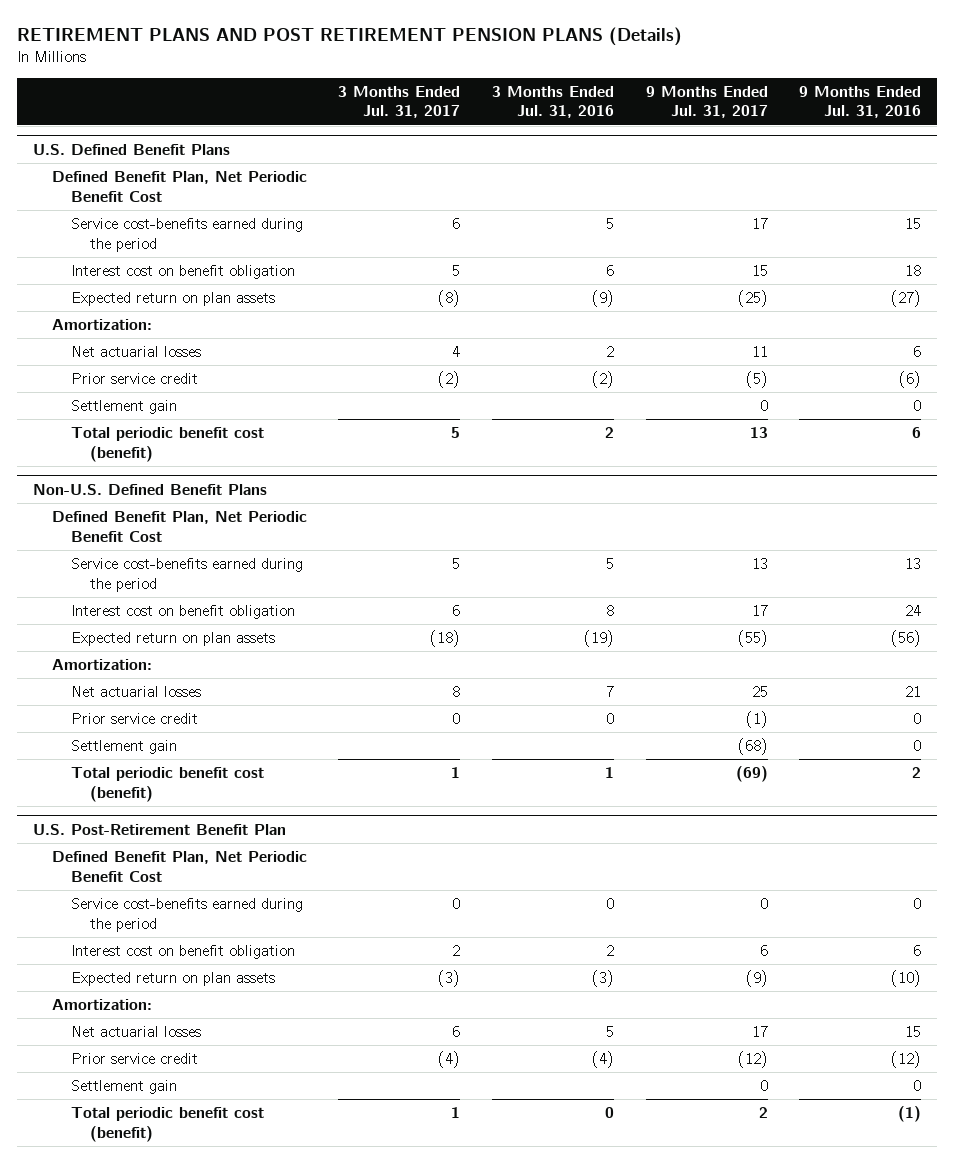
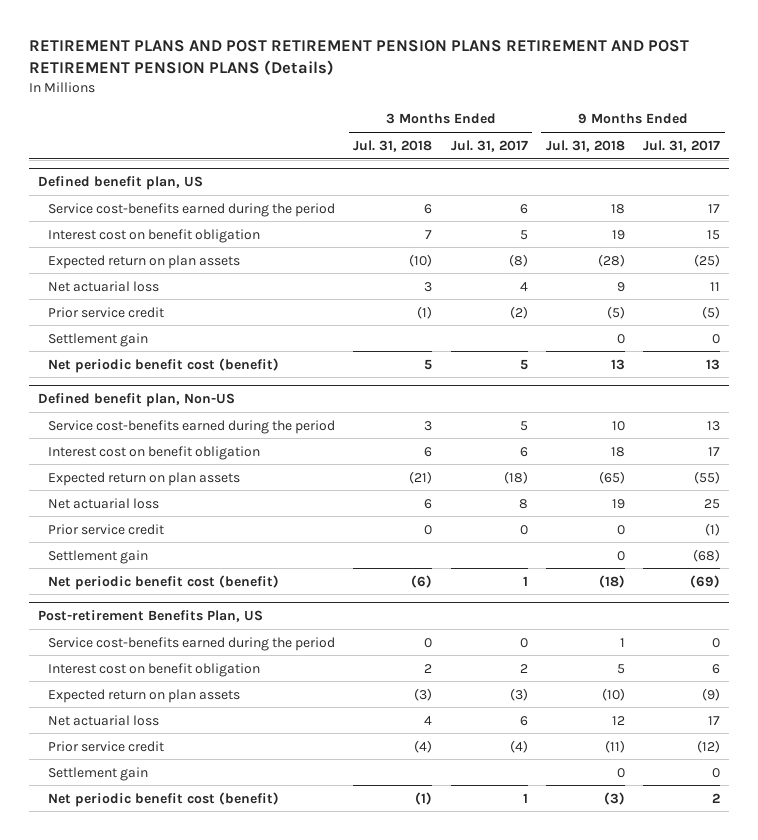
[17,27,683,47] RETIREMENT PLANS AND POST RETIREMENT PENSION PLANS (Details) -> [28,39,689,75] RETIREMENT PLANS AND POST RETIREMENT PENSION PLANS RETIREMENT AND POST RETIREMENT PENSION PLANS (Details)
[491,85,614,119] 3 Months Ended Jul. 31, 2016 -> none
[799,85,922,119] 9 Months Ended Jul. 31, 2016 -> none
none -> [353,139,433,152] Jul. 31, 2018
none -> [545,139,625,152] Jul. 31, 2018
[51,171,307,202] Defined Benefit Plan, Net Periodic Benefit Cost -> none
[33,143,231,155] U.S. Defined Benefit Plans -> [37,176,203,191] Defined benefit plan, US
[51,319,152,331] Amortization: -> none
[70,346,201,358] Net actuarial losses -> [48,280,160,292] Net actuarial loss
[51,511,307,542] Defined Benefit Plan, Net Periodic Benefit Cost -> none
[70,427,264,462] Total periodic benefit cost (benefit) -> [48,357,280,373] Net periodic benefit cost (benefit)
[33,483,268,495] Non-U.S. Defined Benefit Plans -> [37,393,235,408] Defined benefit plan, Non-US
[51,659,152,671] Amortization: -> none
[70,686,201,698] Net actuarial losses -> [48,497,160,509] Net actuarial loss
[51,851,307,882] Defined Benefit Plan, Net Periodic Benefit Cost -> none
[70,767,264,802] Total periodic benefit cost (benefit) -> [48,574,280,590] Net periodic benefit cost (benefit)
[33,823,287,835] U.S. Post-Retirement Benefit Plan -> [37,610,263,623] Post-retirement Benefits Plan, US
[51,999,152,1011] Amortization: -> none
[70,1026,201,1038] Net actuarial losses -> [48,714,160,726] Net actuarial loss
[70,1107,264,1142] Total periodic benefit cost (benefit) -> [48,791,280,807] Net periodic benefit cost (benefit)

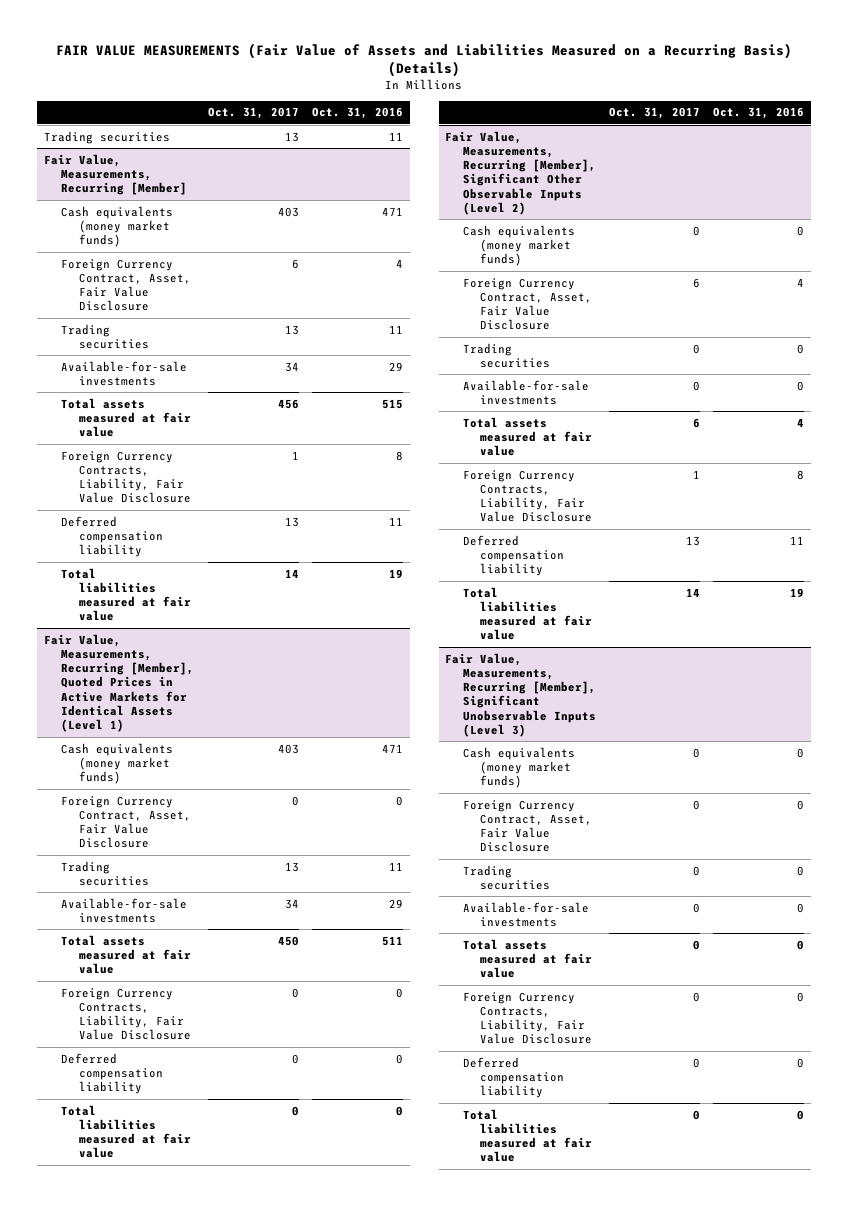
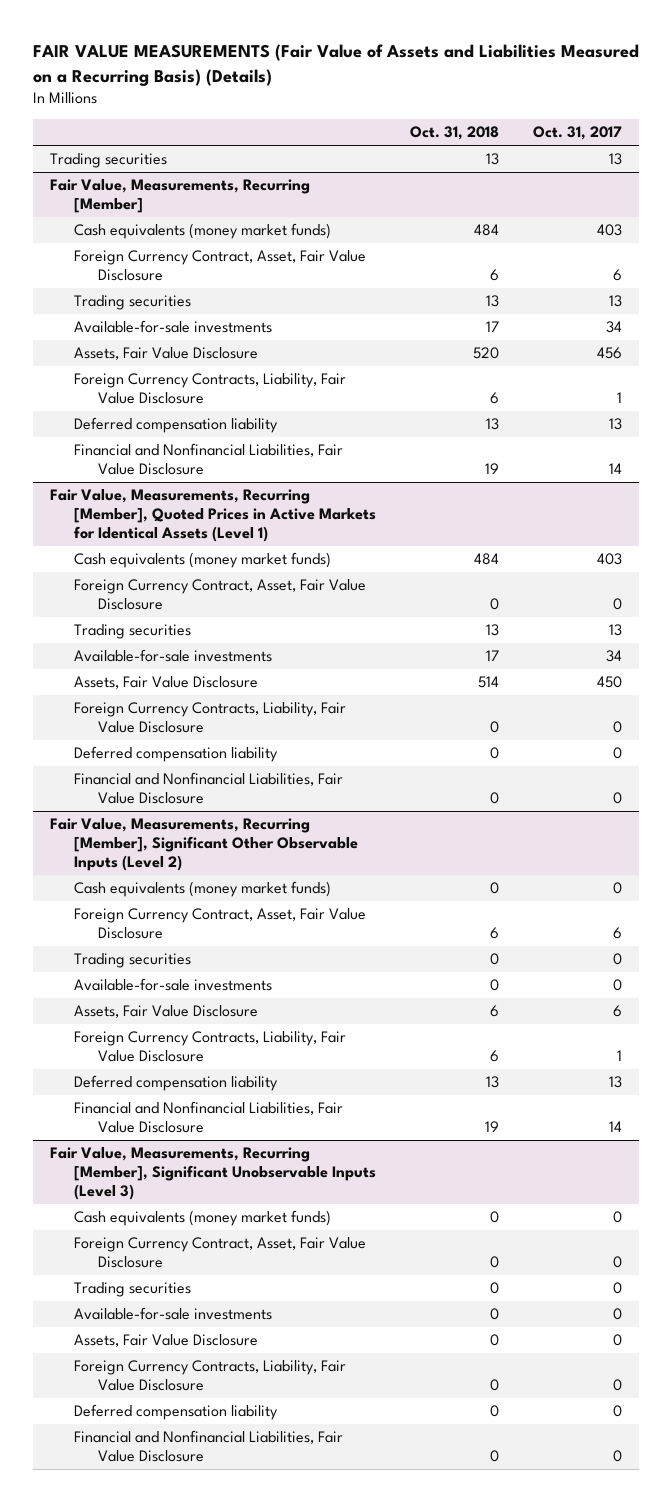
[312,107,404,120] Oct. 31, 2016 -> none
none -> [409,126,499,141] Oct. 31, 2018
[61,397,191,438] Total assets measured at fair value -> [73,347,258,361] Assets, Fair Value Disclosure
[61,567,191,622] Total liabilities measured at fair value -> none
none -> [73,443,343,476] Financial and Nonfinancial Liabilities, Fair Value Disclosure
[61,934,191,975] Total assets measured at fair value -> none
none -> [73,676,258,690] Assets, Fair Value Disclosure
[61,1104,191,1159] Total liabilities measured at fair value -> none
none -> [73,772,343,805] Financial and Nonfinancial Liabilities, Fair Value Disclosure
[462,416,593,457] Total assets measured at fair value -> none
none -> [73,1005,258,1019] Assets, Fair Value Disclosure
[462,586,593,641] Total liabilities measured at fair value -> none
none -> [73,1101,343,1134] Financial and Nonfinancial Liabilities, Fair Value Disclosure
[462,938,593,979] Total assets measured at fair value -> none
none -> [73,1334,258,1348] Assets, Fair Value Disclosure
[462,1108,593,1163] Total liabilities measured at fair value -> none
none -> [73,1430,343,1463] Financial and Nonfinancial Liabilities, Fair Value Disclosure

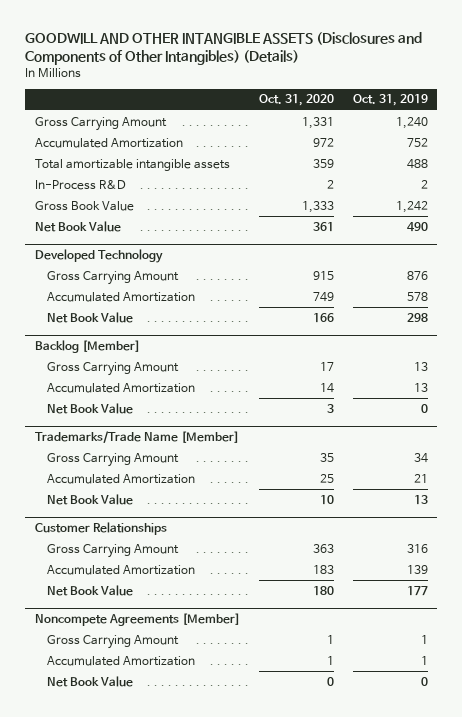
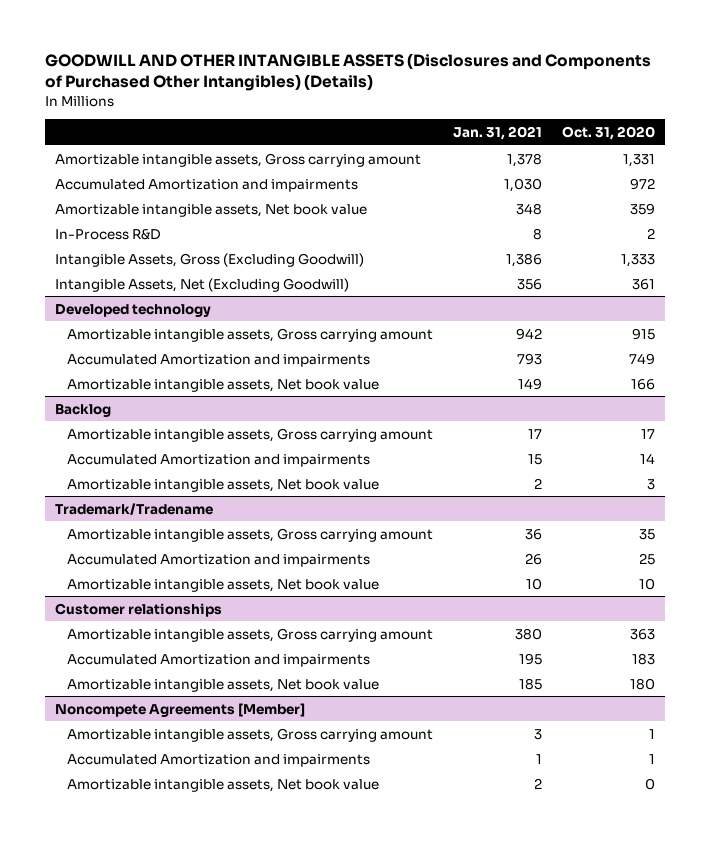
[25,32,423,66] GOODWILL AND OTHER INTANGIBLE ASSETS (Disclosures and Components of Other Intangibles) (Details) -> [45,53,652,92] GOODWILL AND OTHER INTANGIBLE ASSETS (Disclosures and Components of Purchased Other Intangibles) (Details)
[352,94,428,107] Oct. 31, 2019 -> none
none -> [452,125,542,140] Jan. 31, 2021
[34,116,167,131] Gross Carrying Amount -> [55,152,422,167] Amortizable intangible assets, Gross carrying amount
[34,137,183,148] Accumulated Amortization -> [55,178,359,192] Accumulated Amortization and impairments
[34,158,230,171] Total amortizable intangible assets -> [55,203,368,217] Amortizable intangible assets, Net book value
[34,200,134,211] Gross Book Value -> [55,252,365,267] Intangible Assets, Gross (Excluding Goodwill)
[34,220,121,232] Net Book Value -> [55,277,350,292] Intangible Assets, Net (Excluding Goodwill)
[34,249,163,264] Developed Technology -> [55,303,212,317] Developed technology
[47,270,180,285] Gross Carrying Amount -> [66,327,433,342] Amortizable intangible assets, Gross carrying amount
[47,291,196,302] Accumulated Amortization -> [66,353,370,367] Accumulated Amortization and impairments
[47,311,134,323] Net Book Value -> [66,378,379,392] Amortizable intangible assets, Net book value
[34,340,140,354] Backlog [Member] -> [55,403,112,417] Backlog
[47,361,180,376] Gross Carrying Amount -> [66,427,433,442] Amortizable intangible assets, Gross carrying amount
[47,382,196,393] Accumulated Amortization -> [66,453,370,467] Accumulated Amortization and impairments
[47,402,134,414] Net Book Value -> [66,478,379,492] Amortizable intangible assets, Net book value
[34,431,239,444] Trademarks/Trade Name [Member] -> [55,502,214,515] Trademark/Tradename
[47,452,180,467] Gross Carrying Amount -> [66,527,433,542] Amortizable intangible assets, Gross carrying amount
[47,473,196,484] Accumulated Amortization -> [66,553,370,567] Accumulated Amortization and impairments
[47,493,134,505] Net Book Value -> [66,578,379,592] Amortizable intangible assets, Net book value
[34,522,167,536] Customer Relationships -> [55,602,223,617] Customer relationships
[47,543,180,558] Gross Carrying Amount -> [66,627,433,642] Amortizable intangible assets, Gross carrying amount
[47,564,196,575] Accumulated Amortization -> [66,653,370,667] Accumulated Amortization and impairments
[47,584,134,596] Net Book Value -> [66,678,379,692] Amortizable intangible assets, Net book value
[47,634,180,649] Gross Carrying Amount -> [66,727,433,742] Amortizable intangible assets, Gross carrying amount
[47,655,196,666] Accumulated Amortization -> [66,753,370,767] Accumulated Amortization and impairments
[47,675,134,687] Net Book Value -> [66,778,379,792] Amortizable intangible assets, Net book value

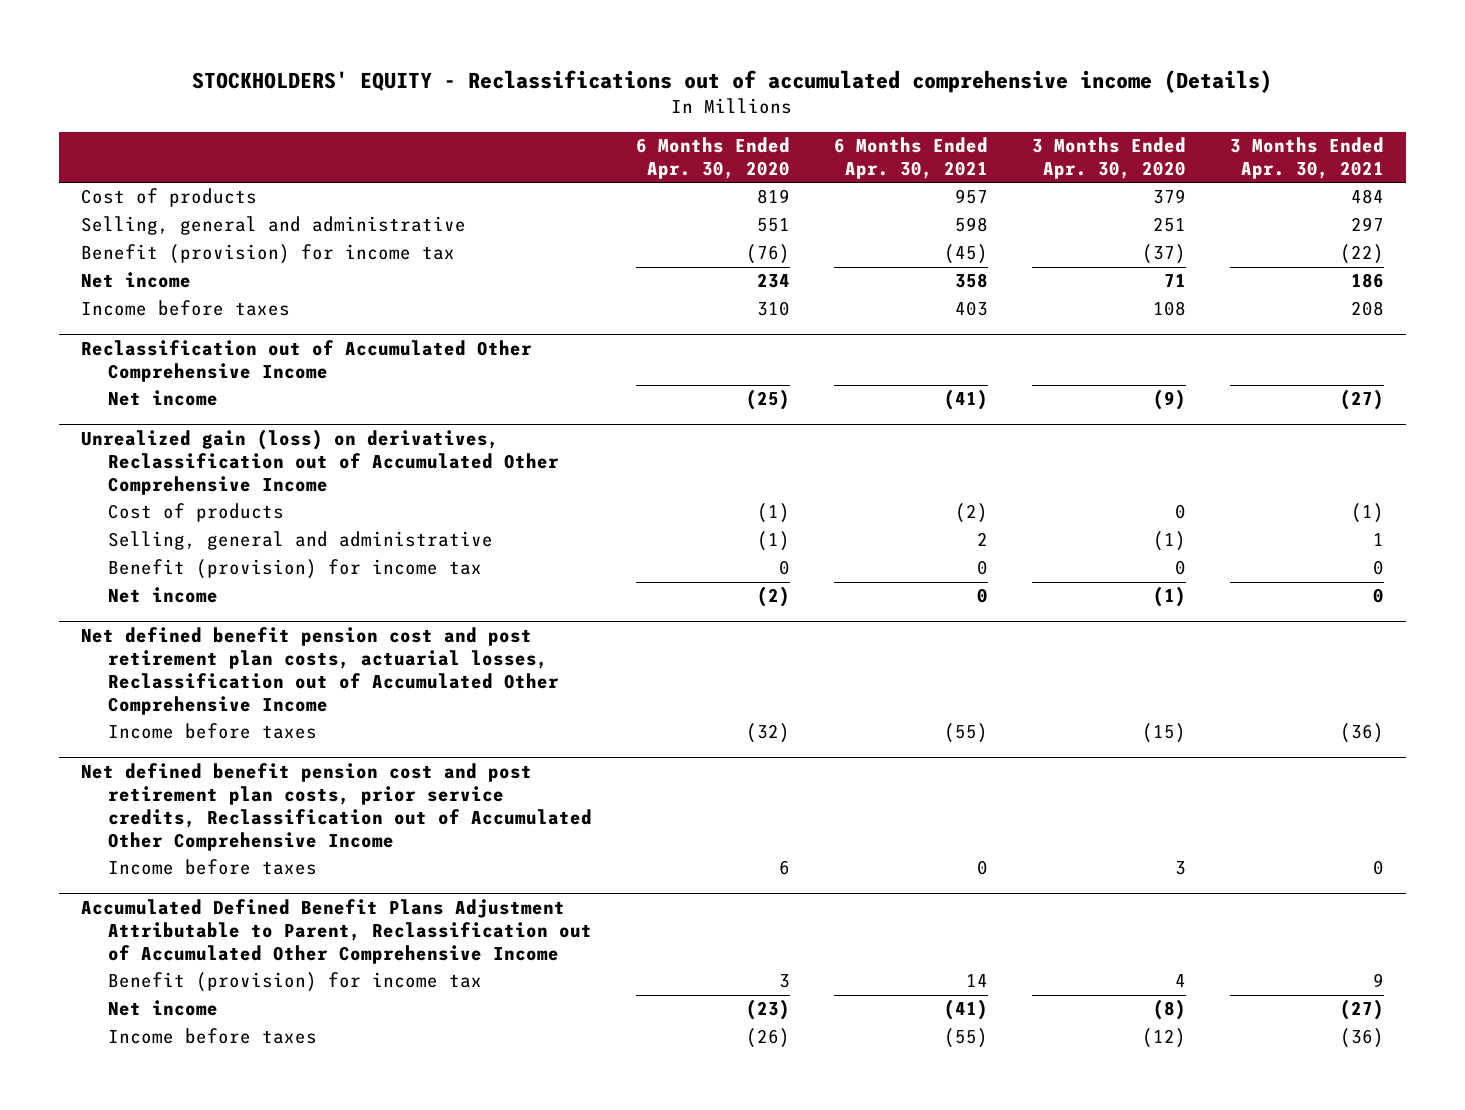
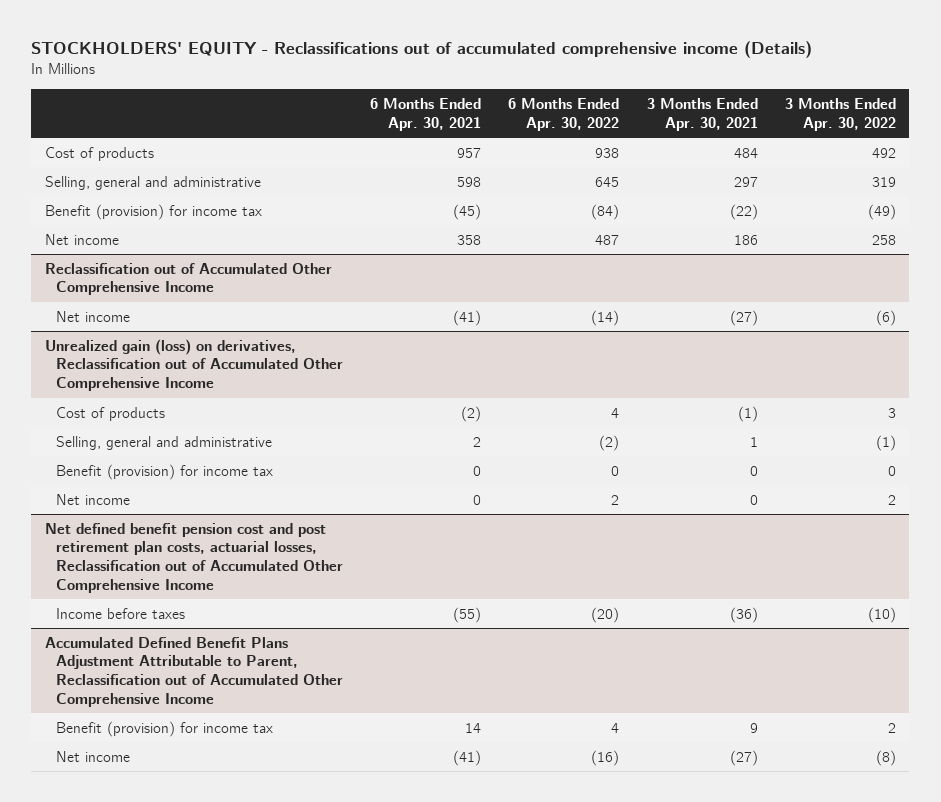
[635,136,790,179] 6 Months Ended Apr. 30, 2020 -> none
[1031,136,1186,179] 3 Months Ended Apr. 30, 2020 -> none
none -> [508,97,620,131] 6 Months Ended Apr. 30, 2022
none -> [784,97,896,131] 3 Months Ended Apr. 30, 2022
[81,300,291,317] Income before taxes -> none
[81,762,593,851] Net defined benefit pension cost and post retirement plan costs, prior service credits, Reclassification out of Accumulated Other Comprehensive Income -> none
[108,859,318,876] Income before taxes -> none
[108,1028,318,1045] Income before taxes -> none

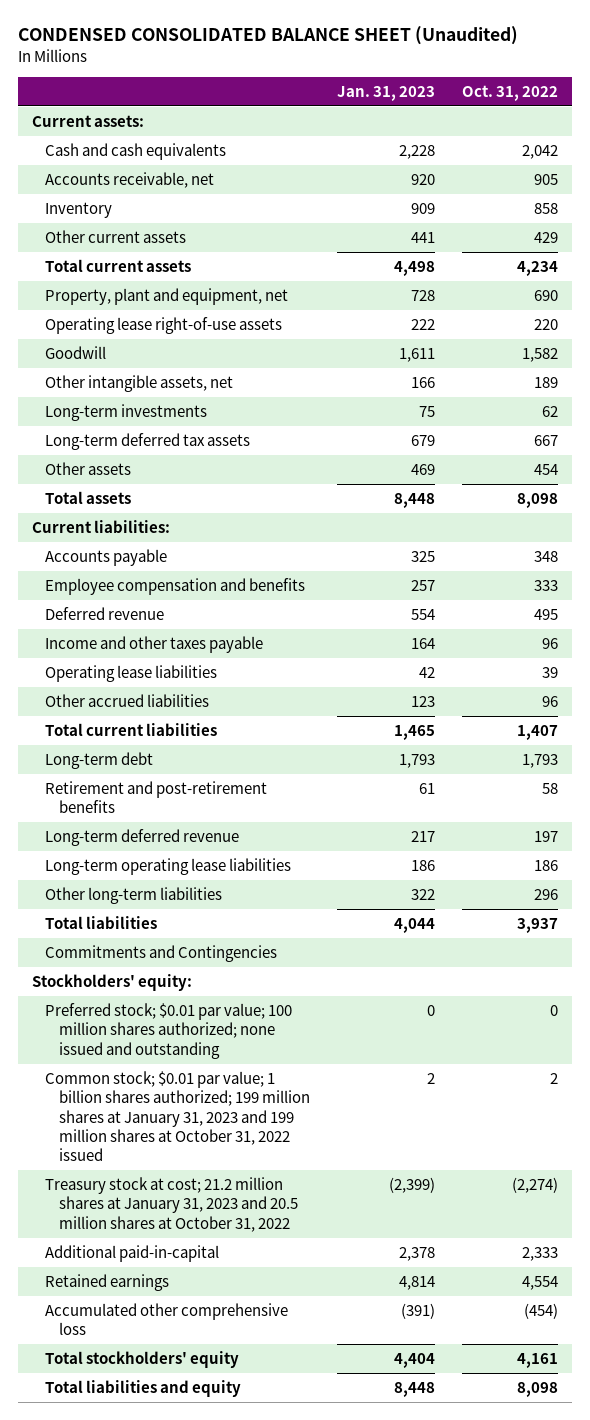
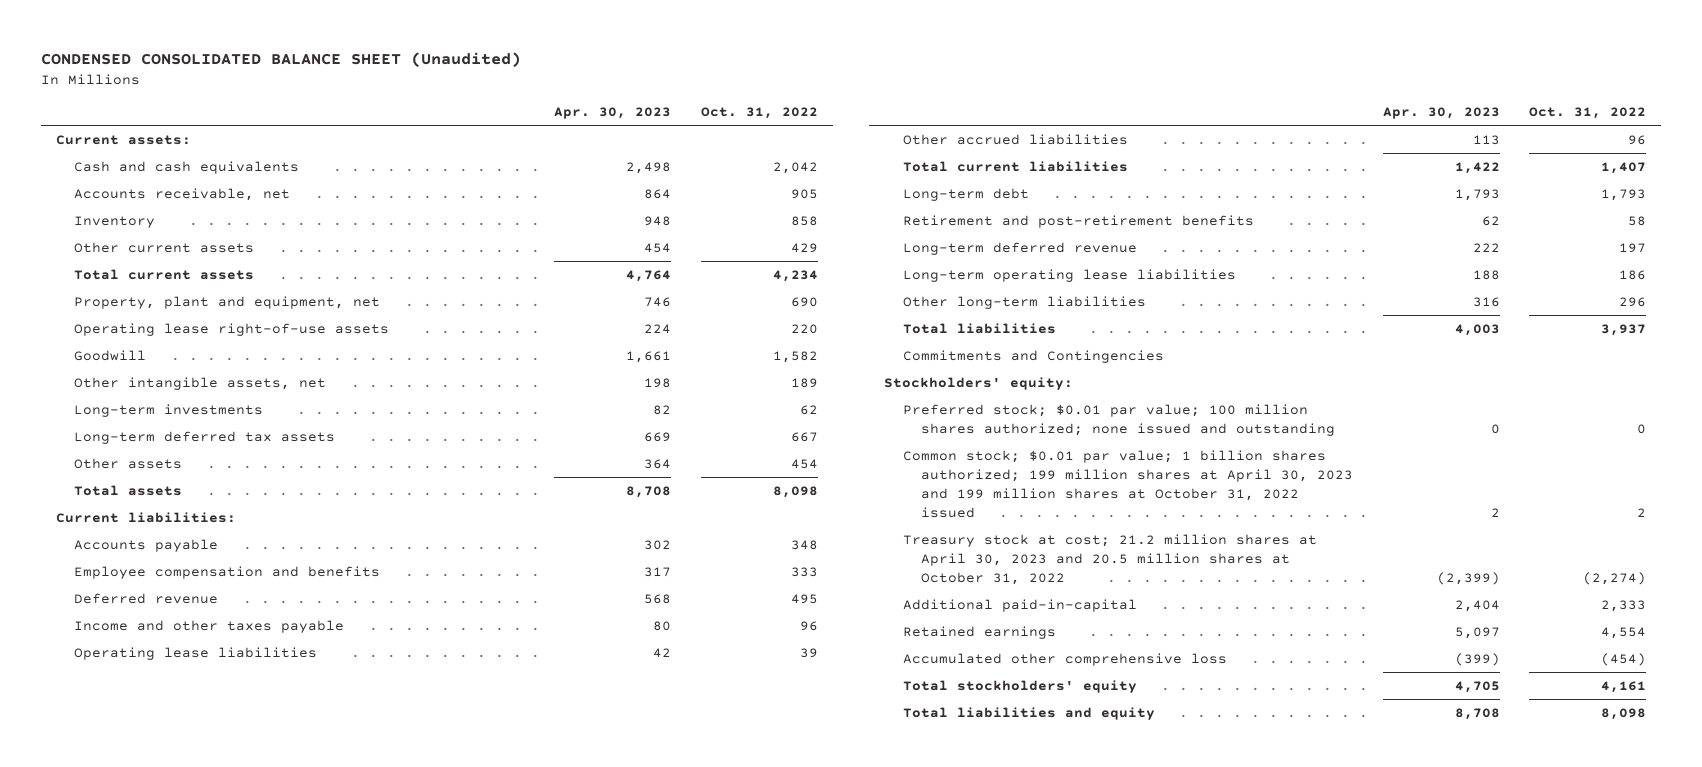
[336,85,435,101] Jan. 31, 2023 -> none
none -> [554,107,672,120] Apr. 30, 2023
[45,1070,310,1162] Common stock; $0.01 par value; 1 billion shares authorized; 199 million shares at January 31, 2023 and 199 million shares at October 31, 2022 issued -> [902,449,1354,518] Common stock; $0.01 par value; 1 billion shares authorized; 199 million shares at April 30, 2023 and 199 million shares at October 31, 2022 issued
[45,1176,298,1232] Treasury stock at cost; 21.2 million shares at January 31, 2023 and 20.5 million shares at October 31, 2022 -> [902,533,1317,585] Treasury stock at cost; 21.2 million shares at April 30, 2023 and 20.5 million shares at October 31, 2022

